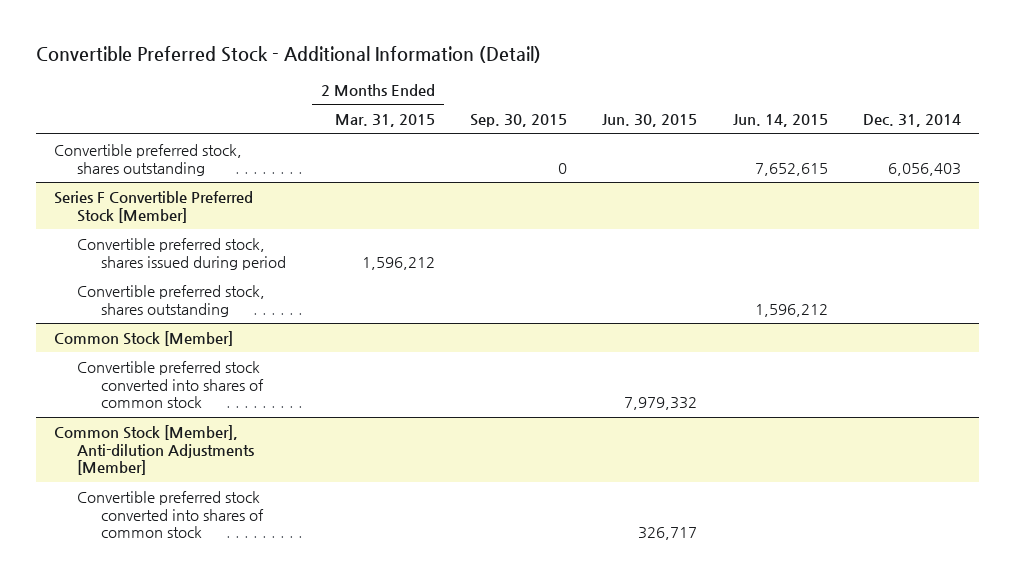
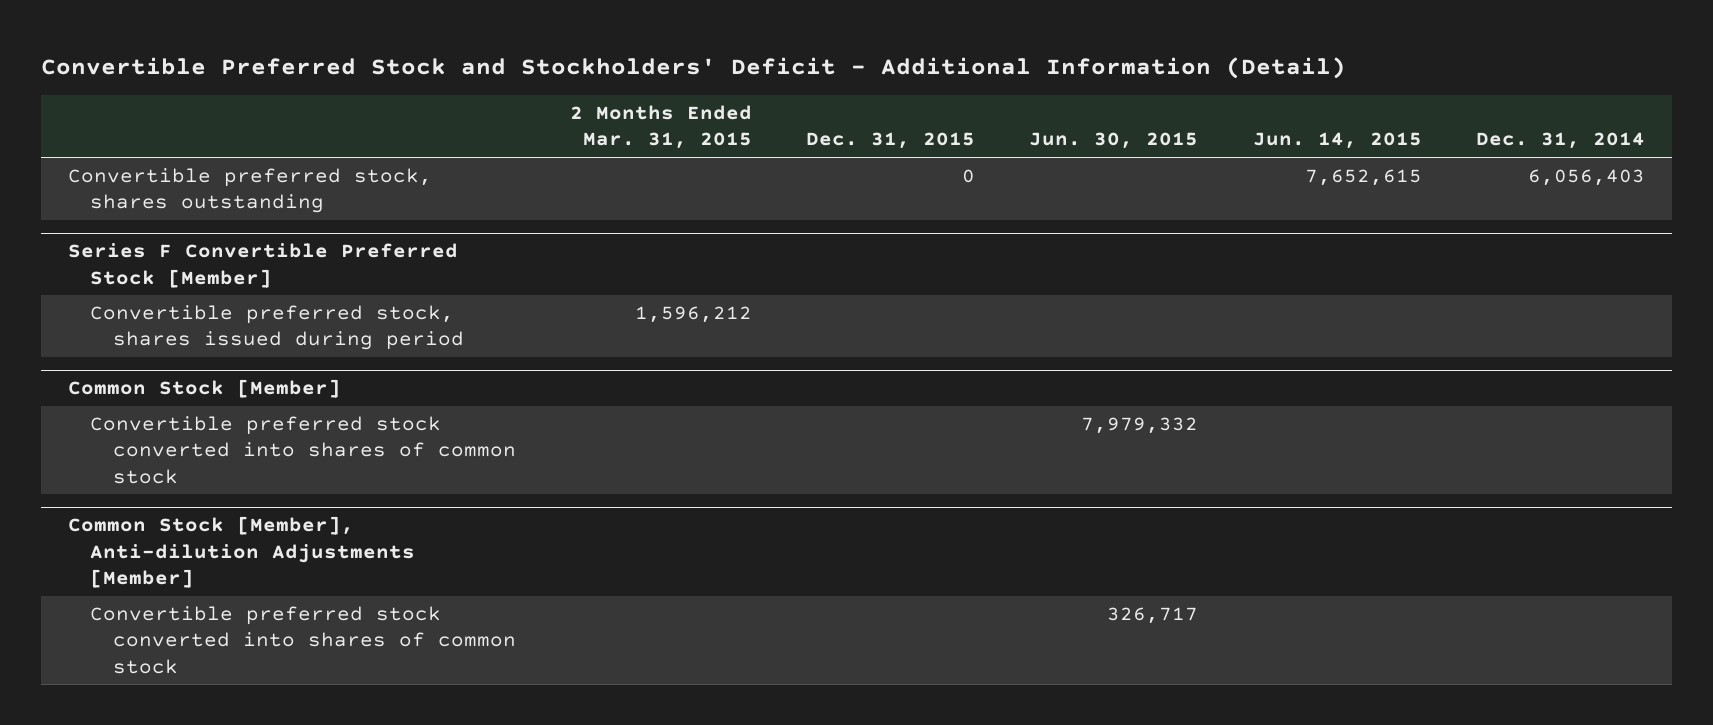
[36,45,542,63] Convertible Preferred Stock - Additional Information (Detail) -> [41,56,1347,79] Convertible Preferred Stock and Stockholders' Deficit - Additional Information (Detail)
[470,114,568,128] Sep. 30, 2015 -> none
none -> [806,132,976,150] Dec. 31, 2015
[77,285,266,317] Convertible preferred stock, shares outstanding -> none

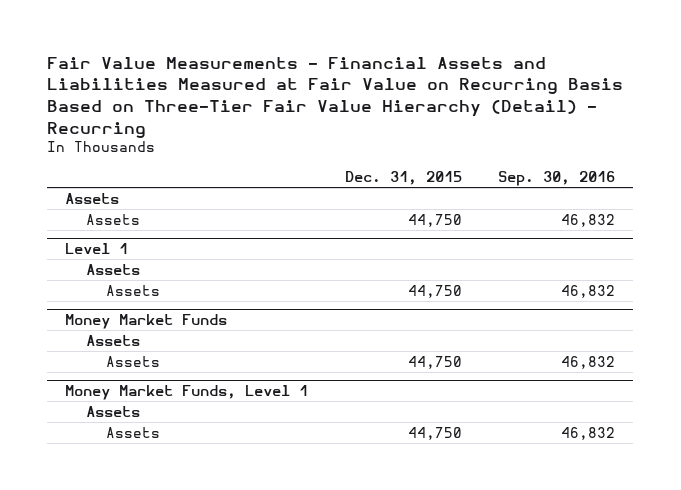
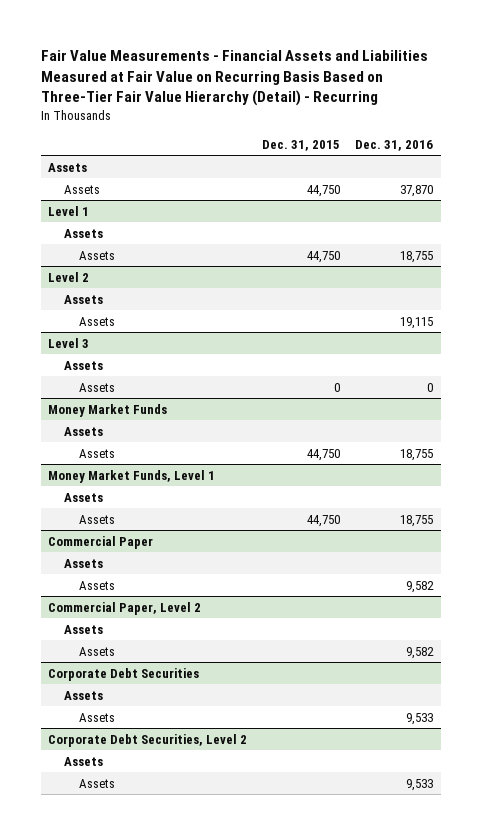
[498,170,616,186] Sep. 30, 2016 -> none
none -> [355,140,434,152] Dec. 31, 2016
none -> [48,271,90,282] Level 2
none -> [63,294,103,304] Assets
none -> [79,316,116,326] Assets
none -> [48,337,90,348] Level 3
none -> [63,360,103,370] Assets
none -> [79,382,116,392] Assets
none -> [48,535,154,549] Commercial Paper
none -> [63,558,103,568] Assets
none -> [79,580,116,590] Assets
none -> [48,601,202,615] Commercial Paper, Level 2
none -> [63,624,103,634] Assets
none -> [79,646,116,656] Assets
none -> [48,667,200,681] Corporate Debt Securities
none -> [63,690,103,700] Assets
none -> [79,712,116,722] Assets
none -> [48,733,248,747] Corporate Debt Securities, Level 2
none -> [63,756,103,766] Assets
none -> [79,778,116,788] Assets

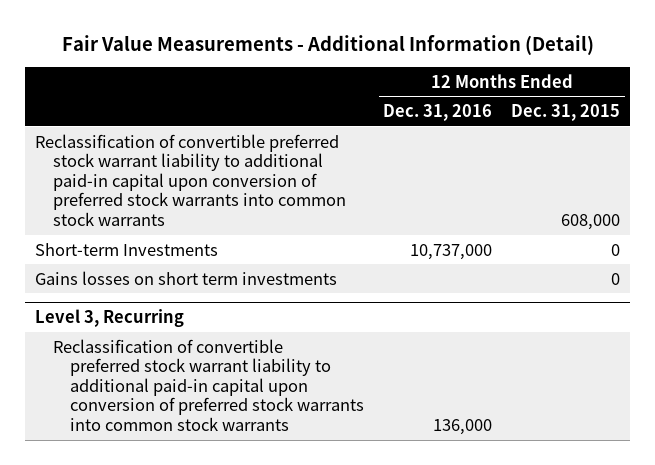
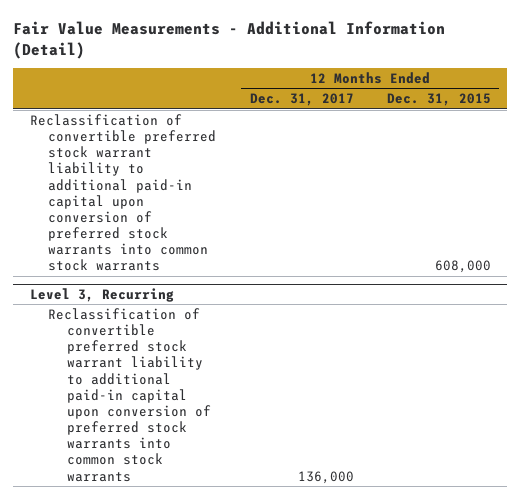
[383,103,493,121] Dec. 31, 2016 -> none
none -> [249,93,354,107] Dec. 31, 2017
[34,242,218,256] Short-term Investments -> none
[34,270,337,285] Gains losses on short term investments -> none

